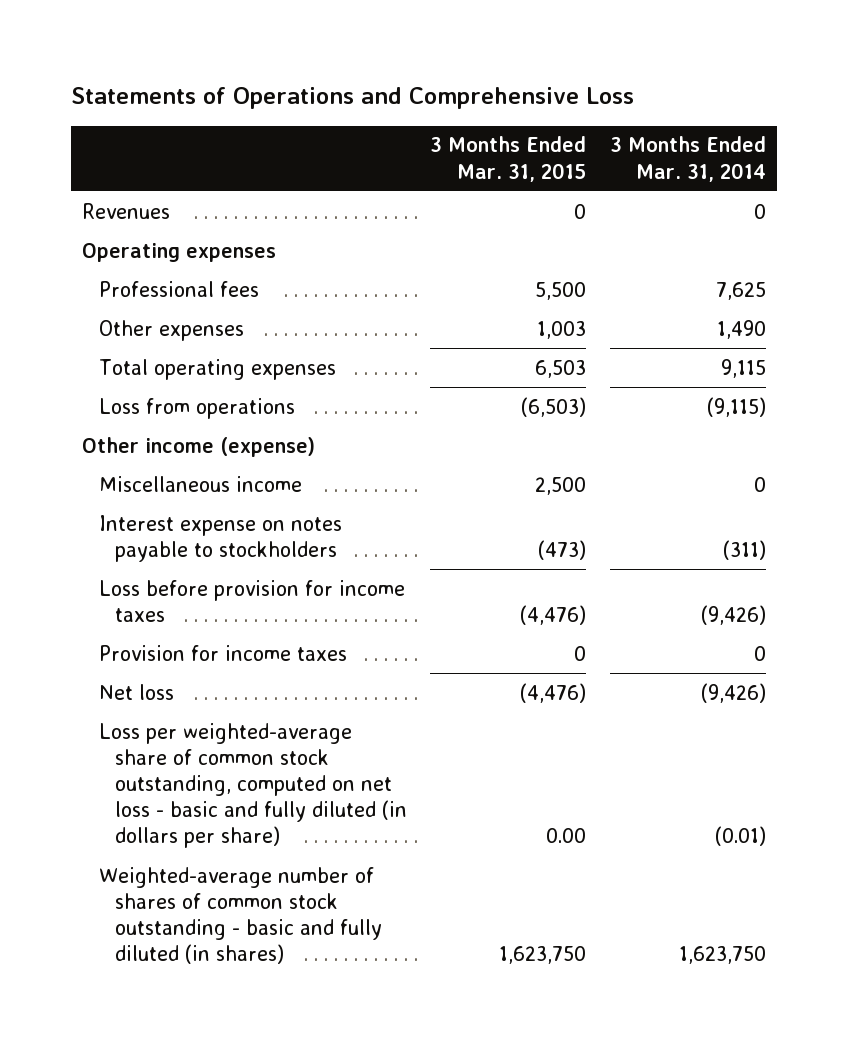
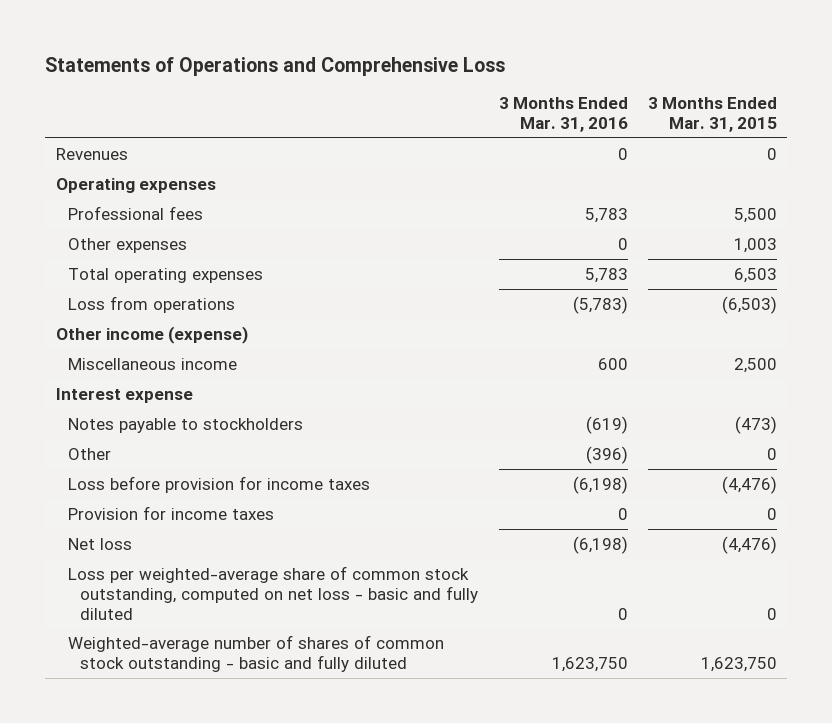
[609,136,766,182] 3 Months Ended Mar. 31, 2014 -> none
none -> [498,97,628,132] 3 Months Ended Mar. 31, 2016
none -> [55,387,193,403] Interest expense
[98,514,342,562] Interest expense on notes payable to stockholders -> [67,417,303,433] Notes payable to stockholders
none -> [67,447,111,460] Other
[98,722,407,849] Loss per weighted-average share of common stock outstanding, computed on net loss - basic and fully diluted (in dollars per share) -> [67,565,479,620] Loss per weighted-average share of common stock outstanding, computed on net loss - basic and fully diluted
[546,828,587,844] 0.00 -> [766,607,777,620] 0
[98,866,382,965] Weighted-average number of shares of common stock outstanding - basic and fully diluted (in shares) -> [67,634,444,672] Weighted-average number of shares of common stock outstanding - basic and fully diluted

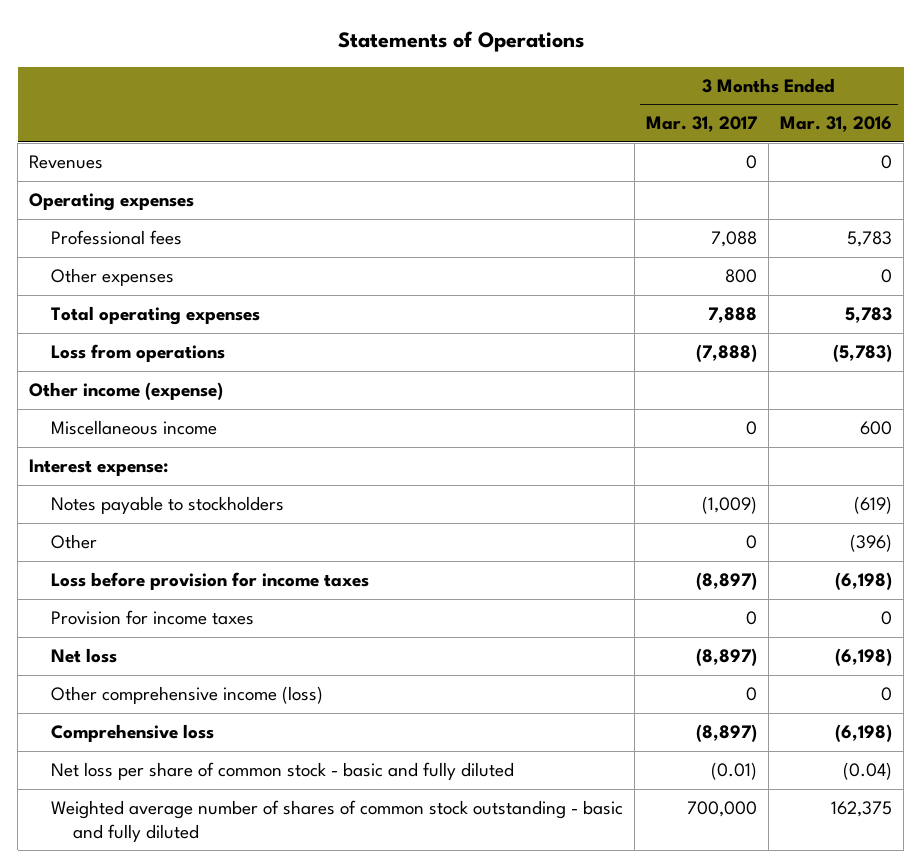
[45,56,506,76] Statements of Operations and Comprehensive Loss -> [337,31,584,53] Statements of Operations
[647,97,777,132] 3 Months Ended Mar. 31, 2015 -> none
none -> [646,116,758,133] Mar. 31, 2017
[55,387,193,403] Interest expense -> [29,459,169,477] Interest expense:
none -> [51,686,324,705] Other comprehensive income (loss)
none -> [51,724,215,743] Comprehensive loss
[67,565,479,620] Loss per weighted-average share of common stock outstanding, computed on net loss - basic and fully diluted -> [51,762,515,781] Net loss per share of common stock - basic and fully diluted
[617,607,628,620] 0 -> [843,762,893,781] (0.04)
[67,634,444,672] Weighted-average number of shares of common stock outstanding - basic and fully diluted -> [51,800,624,842] Weighted average number of shares of common stock outstanding - basic and fully diluted
[551,656,628,672] 1,623,750 -> [831,801,893,818] 162,375

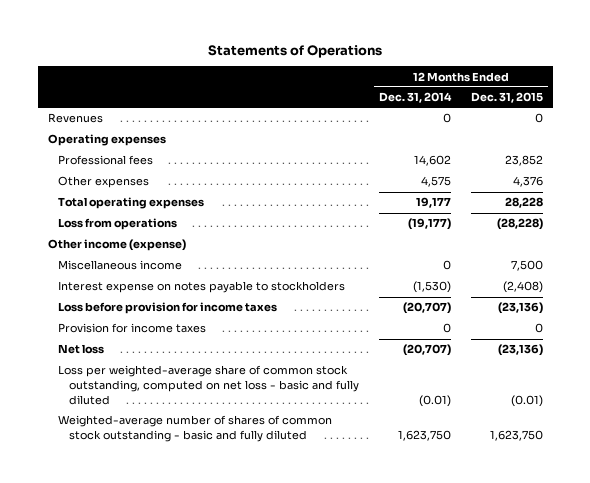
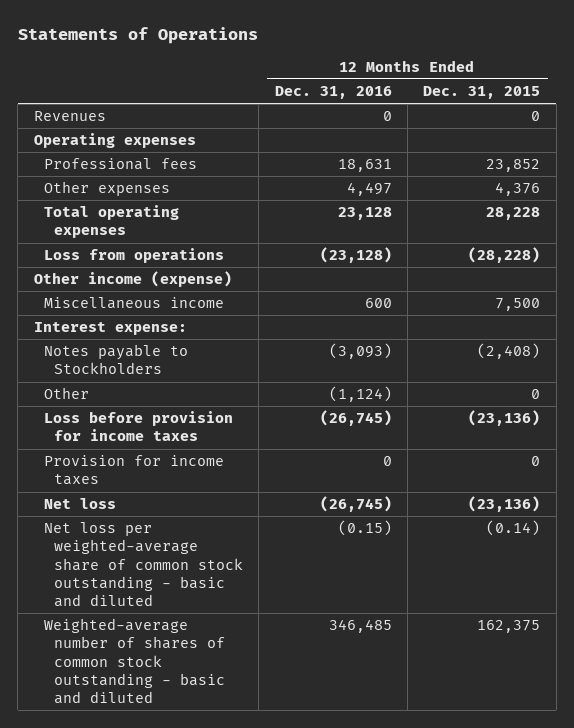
[379,92,453,104] Dec. 31, 2014 -> none
none -> [274,85,392,99] Dec. 31, 2016
none -> [33,322,187,336] Interest expense:
[58,281,346,294] Interest expense on notes payable to stockholders -> [43,344,188,375] Notes payable to Stockholders
none -> [43,387,89,400] Other
[58,365,360,405] Loss per weighted-average share of common stock outstanding, computed on net loss - basic and fully diluted -> [43,522,243,608] Net loss per weighted-average share of common stock outstanding - basic and diluted
[510,394,543,407] (0.01) -> [486,520,541,537] (0.14)
[58,415,333,442] Weighted-average number of shares of common stock outstanding - basic and fully diluted -> [43,618,225,705] Weighted-average number of shares of common stock outstanding - basic and diluted
[489,429,543,441] 1,623,750 -> [477,620,541,634] 162,375

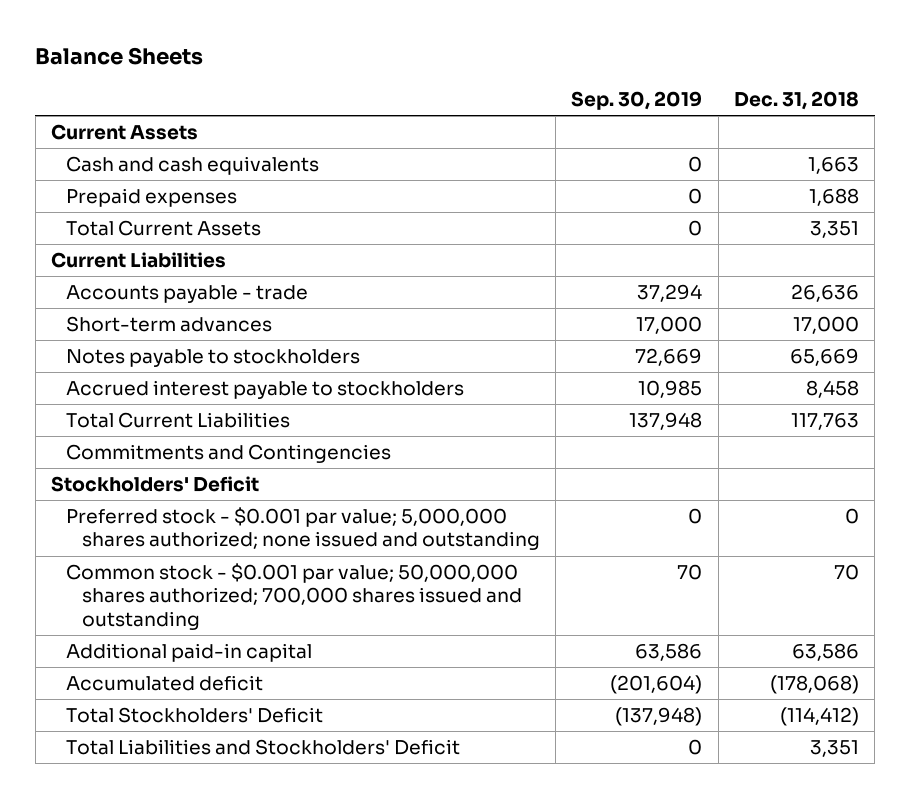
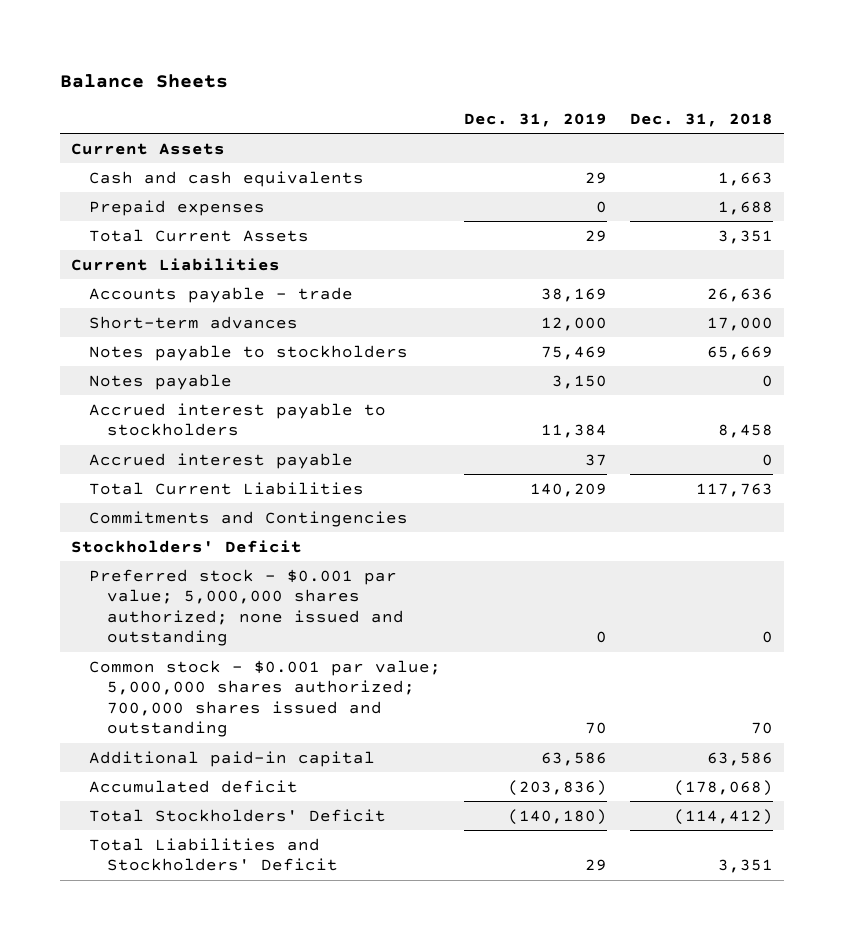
[571,90,703,110] Sep. 30, 2019 -> none
none -> [463,112,607,127] Dec. 31, 2019
none -> [89,373,233,390] Notes payable
none -> [89,452,354,469] Accrued interest payable
[66,562,522,630] Common stock - $0.001 par value; 50,000,000 shares authorized; 700,000 shares issued and outstanding -> [89,659,442,738] Common stock - $0.001 par value; 5,000,000 shares authorized; 700,000 shares issued and outstanding

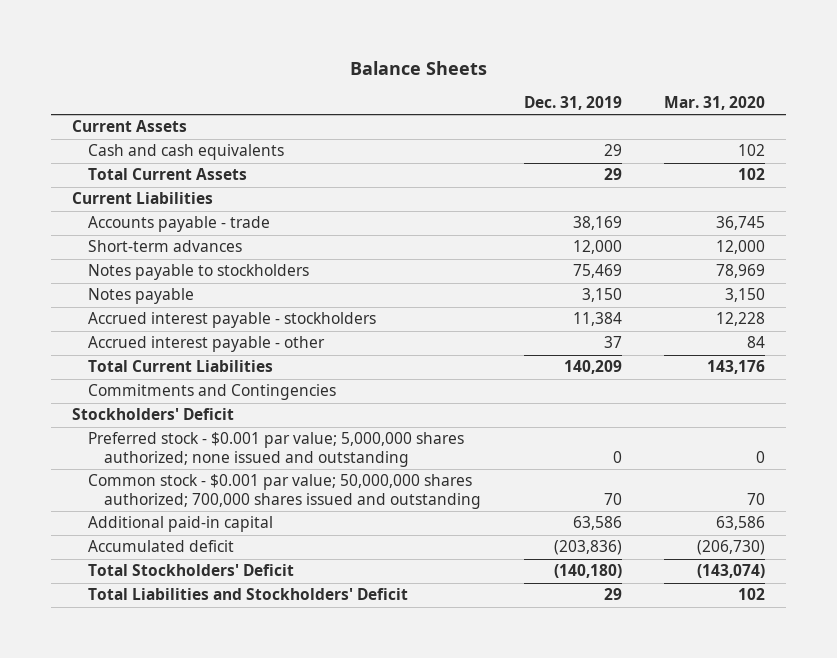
[629,112,773,127] Dec. 31, 2018 -> none
none -> [664,95,766,110] Mar. 31, 2020
[89,199,266,216] Prepaid expenses -> none
[89,402,387,437] Accrued interest payable to stockholders -> [88,312,377,329] Accrued interest payable - stockholders
[89,452,354,469] Accrued interest payable -> [88,336,326,353] Accrued interest payable - other
[89,659,442,738] Common stock - $0.001 par value; 5,000,000 shares authorized; 700,000 shares issued and outstanding -> [88,474,482,510] Common stock - $0.001 par value; 50,000,000 shares authorized; 700,000 shares issued and outstanding

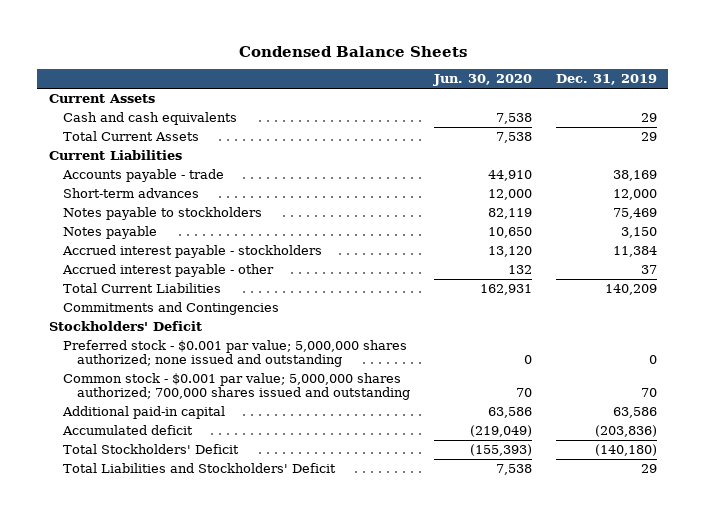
[349,60,487,75] Balance Sheets -> [238,45,467,57] Condensed Balance Sheets
[664,95,766,110] Mar. 31, 2020 -> none
none -> [433,74,533,87] Jun. 30, 2020
[88,474,482,510] Common stock - $0.001 par value; 50,000,000 shares authorized; 700,000 shares issued and outstanding -> [63,373,411,401] Common stock - $0.001 par value; 5,000,000 shares authorized; 700,000 shares issued and outstanding

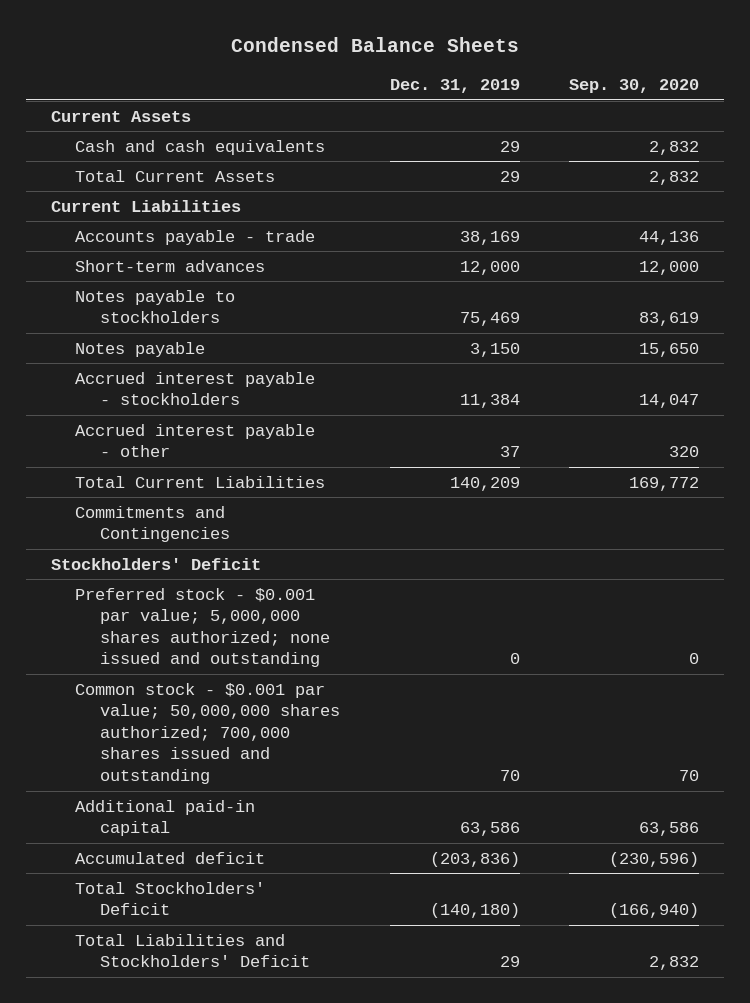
[433,74,533,87] Jun. 30, 2020 -> none
none -> [569,79,700,94] Sep. 30, 2020
[63,373,411,401] Common stock - $0.001 par value; 5,000,000 shares authorized; 700,000 shares issued and outstanding -> [75,682,340,785] Common stock - $0.001 par value; 50,000,000 shares authorized; 700,000 shares issued and outstanding

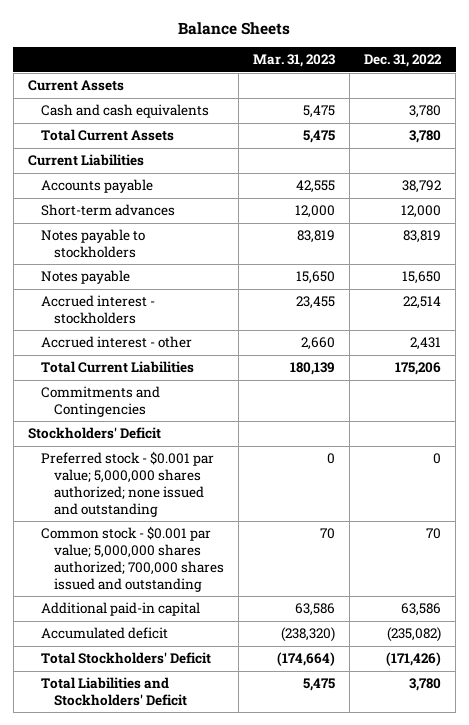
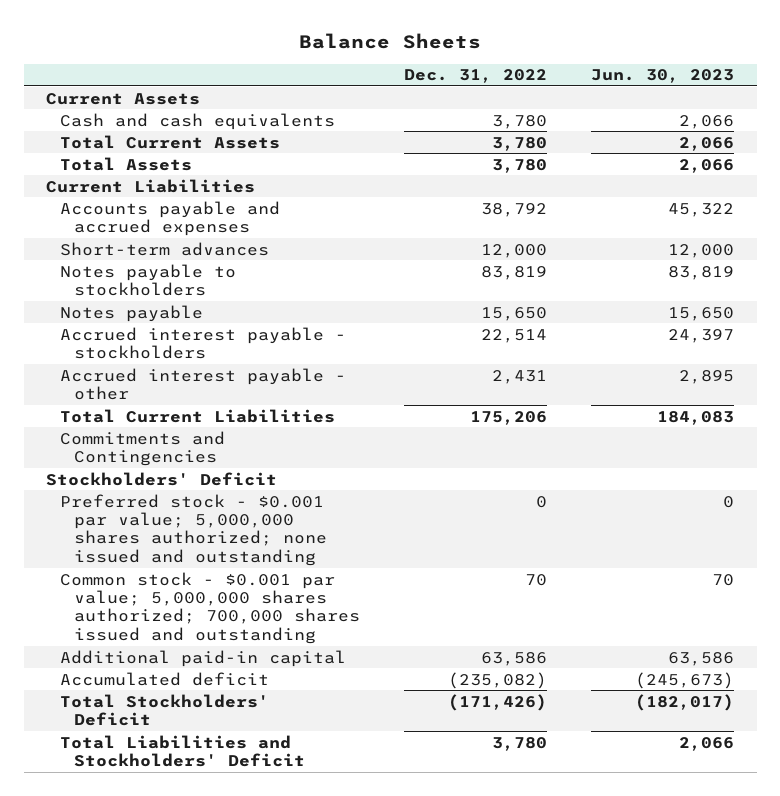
[253,54,336,68] Mar. 31, 2023 -> none
none -> [591,69,735,84] Jun. 30, 2023
none -> [59,156,192,171] Total Assets
[40,179,153,194] Accounts payable -> [59,200,280,237] Accounts payable and accrued expenses
[40,295,155,324] Accrued interest - stockholders -> [59,326,346,360] Accrued interest payable - stockholders
[40,336,192,349] Accrued interest - other -> [59,367,346,401] Accrued interest payable - other

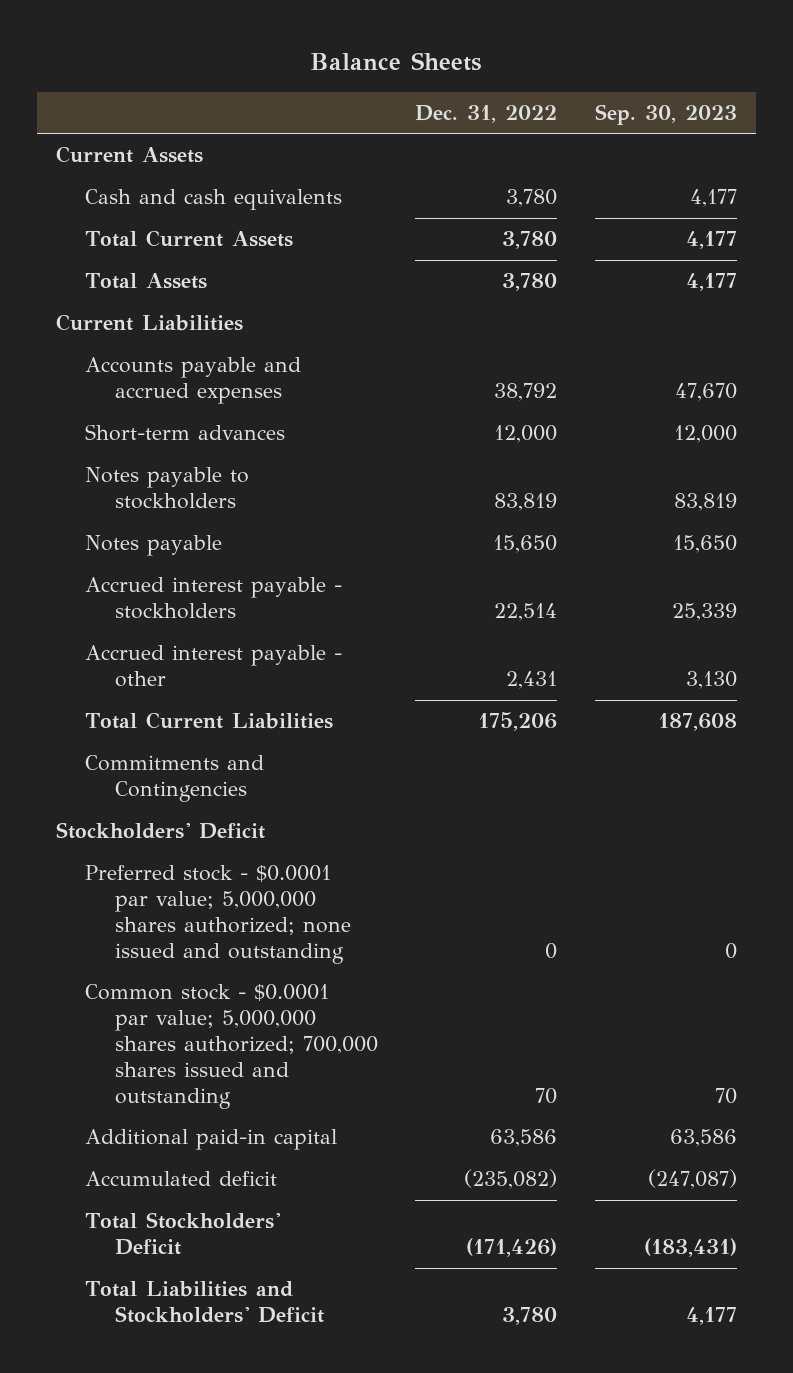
[591,69,735,84] Jun. 30, 2023 -> none
none -> [594,103,737,125] Sep. 30, 2023
[59,493,328,566] Preferred stock - $0.001 par value; 5,000,000 shares authorized; none issued and outstanding -> [85,865,351,964] Preferred stock - $0.0001 par value; 5,000,000 shares authorized; none issued and outstanding
[59,571,361,644] Common stock - $0.001 par value; 5,000,000 shares authorized; 700,000 shares issued and outstanding -> [85,984,378,1109] Common stock - $0.0001 par value; 5,000,000 shares authorized; 700,000 shares issued and outstanding

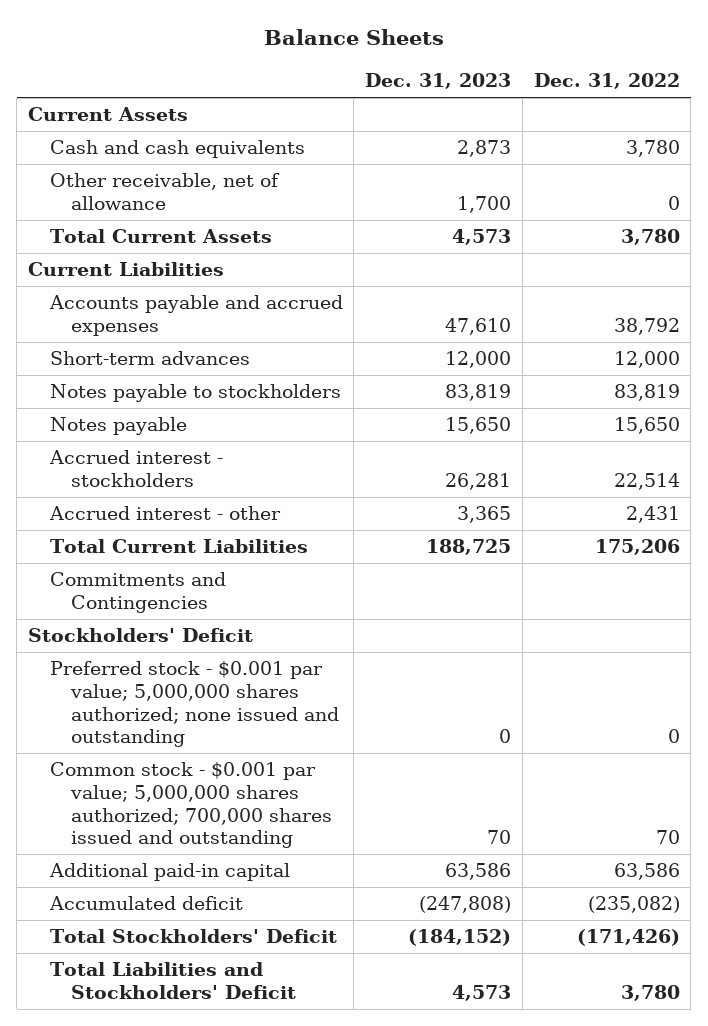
[594,103,737,125] Sep. 30, 2023 -> none
none -> [365,73,512,90] Dec. 31, 2023
none -> [49,173,280,211] Other receivable, net of allowance
[85,273,208,290] Total Assets -> none
[85,577,343,620] Accrued interest payable - stockholders -> [48,450,223,488] Accrued interest - stockholders
[85,645,343,688] Accrued interest payable - other -> [48,506,281,521] Accrued interest - other
[85,865,351,964] Preferred stock - $0.0001 par value; 5,000,000 shares authorized; none issued and outstanding -> [49,661,340,748] Preferred stock - $0.001 par value; 5,000,000 shares authorized; none issued and outstanding
[85,984,378,1109] Common stock - $0.0001 par value; 5,000,000 shares authorized; 700,000 shares issued and outstanding -> [49,762,333,849] Common stock - $0.001 par value; 5,000,000 shares authorized; 700,000 shares issued and outstanding

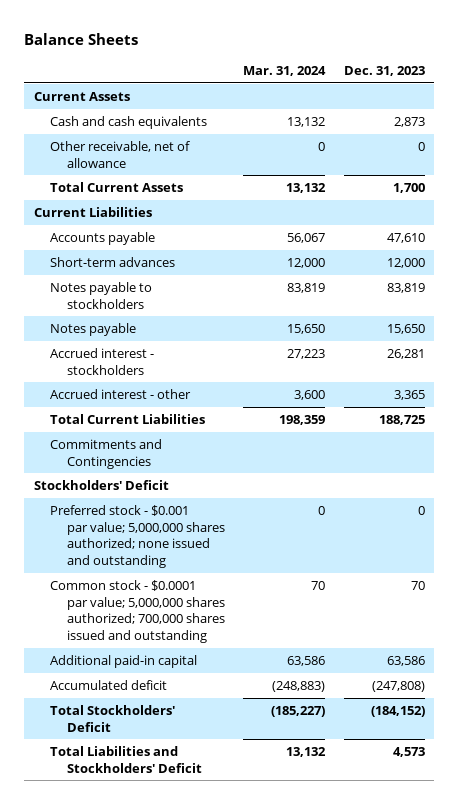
[533,73,680,90] Dec. 31, 2022 -> none
none -> [243,65,327,76] Mar. 31, 2024
[457,196,512,214] 1,700 -> [417,141,425,151] 0
[452,229,512,246] 4,573 -> [392,182,425,193] 1,700
[48,295,343,337] Accounts payable and accrued expenses -> [50,231,156,245] Accounts payable
[49,762,333,849] Common stock - $0.001 par value; 5,000,000 shares authorized; 700,000 shares issued and outstanding -> [50,579,225,644] Common stock - $0.0001 par value; 5,000,000 shares authorized; 700,000 shares issued and outstanding

